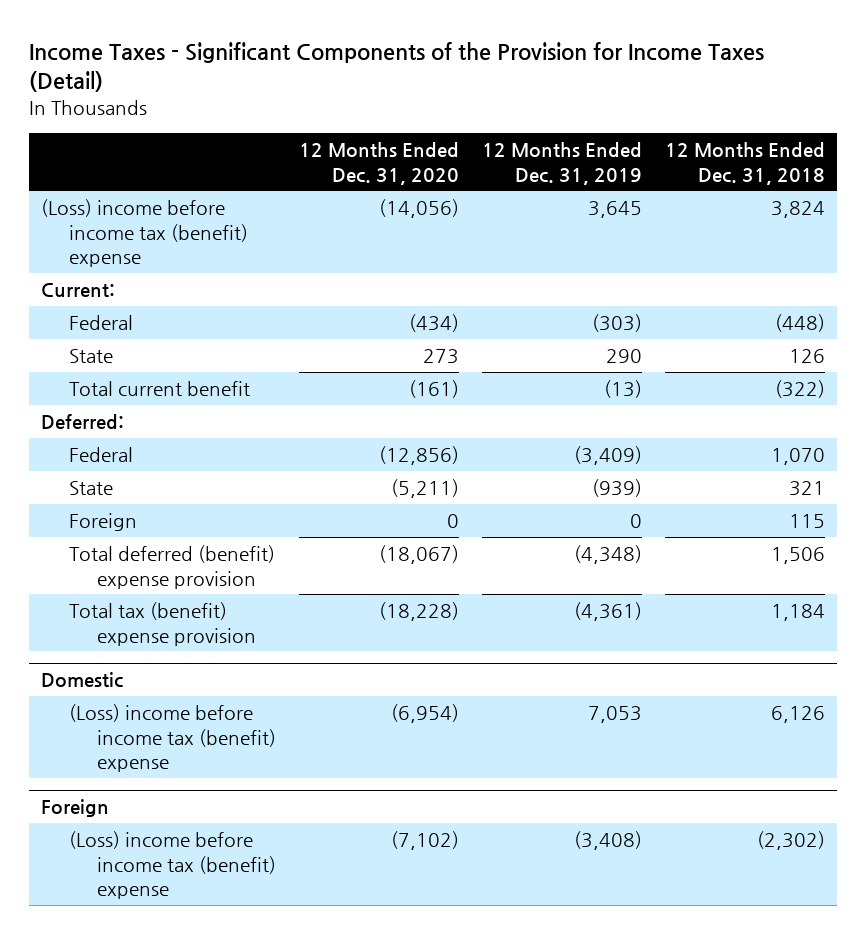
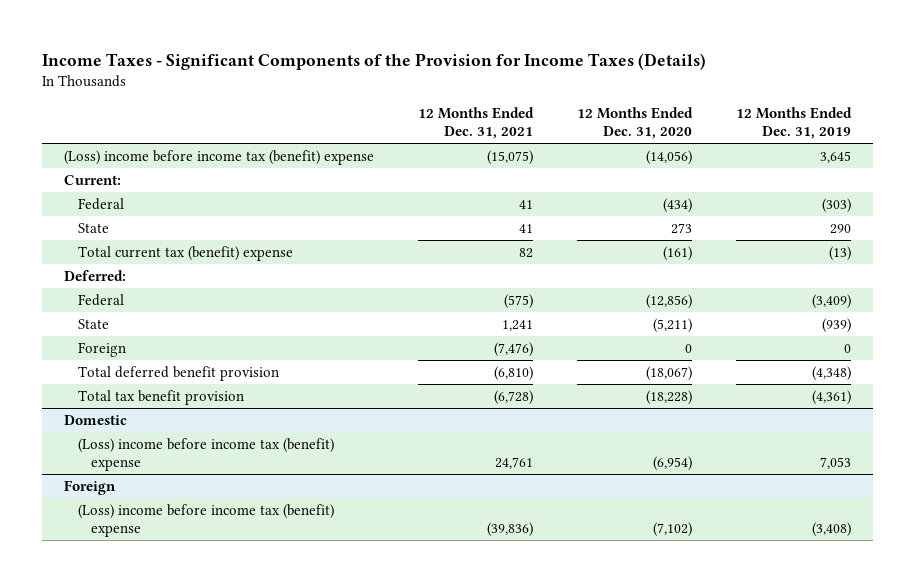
[29,41,765,93] Income Taxes - Significant Components of the Provision for Income Taxes (Detail) -> [42,52,707,70] Income Taxes - Significant Components of the Provision for Income Taxes (Details)
[665,142,826,185] 12 Months Ended Dec. 31, 2018 -> none
none -> [418,107,535,140] 12 Months Ended Dec. 31, 2021
[68,381,250,397] Total current benefit -> [77,245,293,261] Total current tax (benefit) expense
[68,545,275,589] Total deferred (benefit) expense provision -> [77,365,279,381] Total deferred benefit provision
[68,602,256,646] Total tax (benefit) expense provision -> [77,389,244,405] Total tax benefit provision

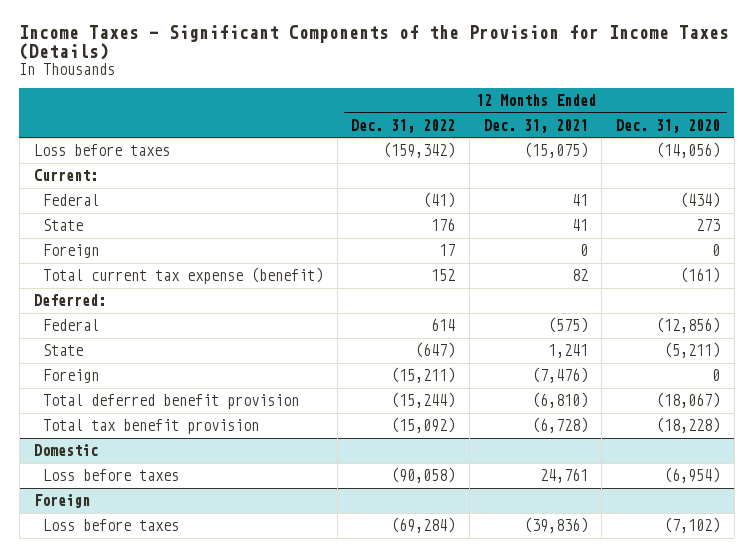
[736,107,853,140] 12 Months Ended Dec. 31, 2019 -> none
none -> [351,118,456,133] Dec. 31, 2022
[64,149,375,165] (Loss) income before income tax (benefit) expense -> [33,144,170,157] Loss before taxes
none -> [43,244,100,259] Foreign
[77,245,293,261] Total current tax (benefit) expense -> [43,267,324,285] Total current tax expense (benefit)
[77,437,334,471] (Loss) income before income tax (benefit) expense -> [43,469,180,482] Loss before taxes
[77,503,334,537] (Loss) income before income tax (benefit) expense -> [43,519,180,532] Loss before taxes

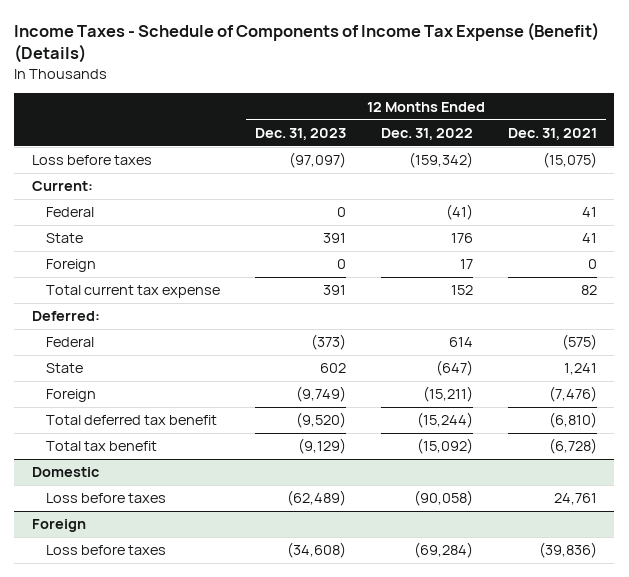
[19,24,730,61] Income Taxes - Significant Components of the Provision for Income Taxes (Details) -> [14,21,600,64] Income Taxes - Schedule of Components of Income Tax Expense (Benefit) (Details)
[616,118,721,133] Dec. 31, 2020 -> none
none -> [254,128,346,141] Dec. 31, 2023
[43,267,324,285] Total current tax expense (benefit) -> [45,285,220,299] Total current tax expense
[43,394,300,410] Total deferred benefit provision -> [45,415,217,426] Total deferred tax benefit
[43,419,260,435] Total tax benefit provision -> [45,441,157,452] Total tax benefit

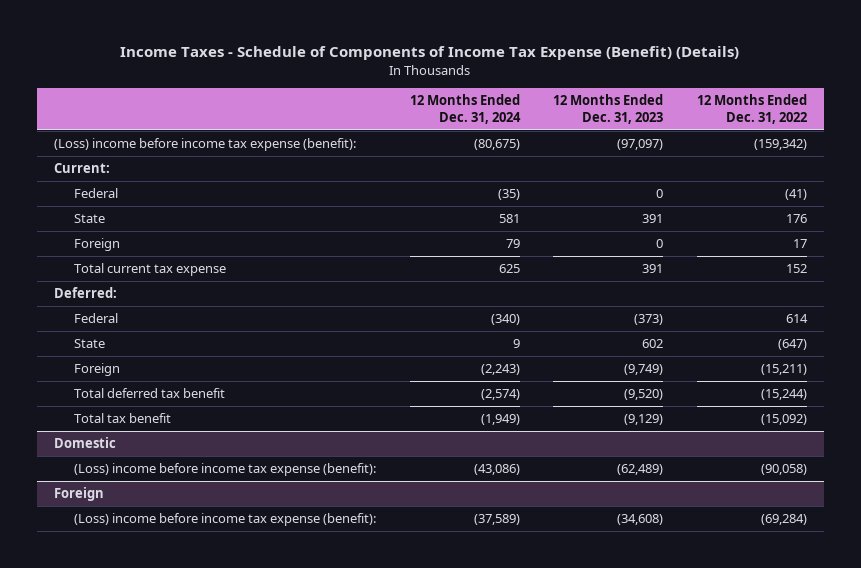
[507,128,597,141] Dec. 31, 2021 -> none
none -> [409,94,521,125] 12 Months Ended Dec. 31, 2024
[31,155,152,166] Loss before taxes -> [53,138,356,152] (Loss) income before income tax expense (benefit):
[45,493,166,504] Loss before taxes -> [73,463,376,477] (Loss) income before income tax expense (benefit):
[45,545,166,556] Loss before taxes -> [73,513,376,527] (Loss) income before income tax expense (benefit):

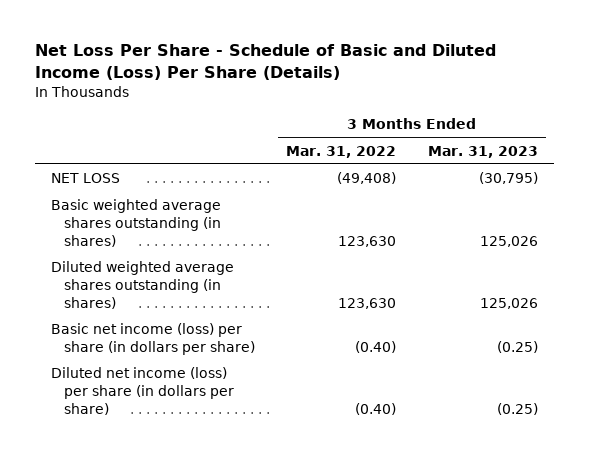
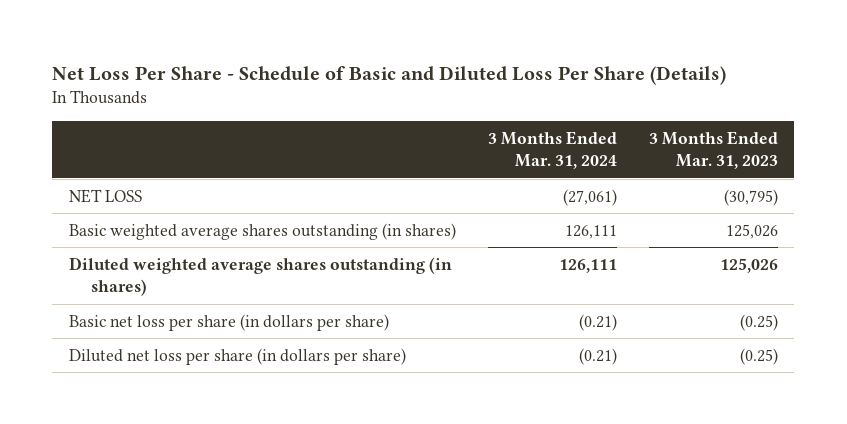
[34,44,496,80] Net Loss Per Share - Schedule of Basic and Diluted Income (Loss) Per Share (Details) -> [52,65,727,85] Net Loss Per Share - Schedule of Basic and Diluted Loss Per Share (Details)
[286,145,397,158] Mar. 31, 2022 -> none
none -> [487,130,617,170] 3 Months Ended Mar. 31, 2024
[50,323,255,355] Basic net income (loss) per share (in dollars per share) -> [68,313,389,331] Basic net loss per share (in dollars per share)
[50,367,234,415] Diluted net income (loss) per share (in dollars per share) -> [68,347,406,365] Diluted net loss per share (in dollars per share)

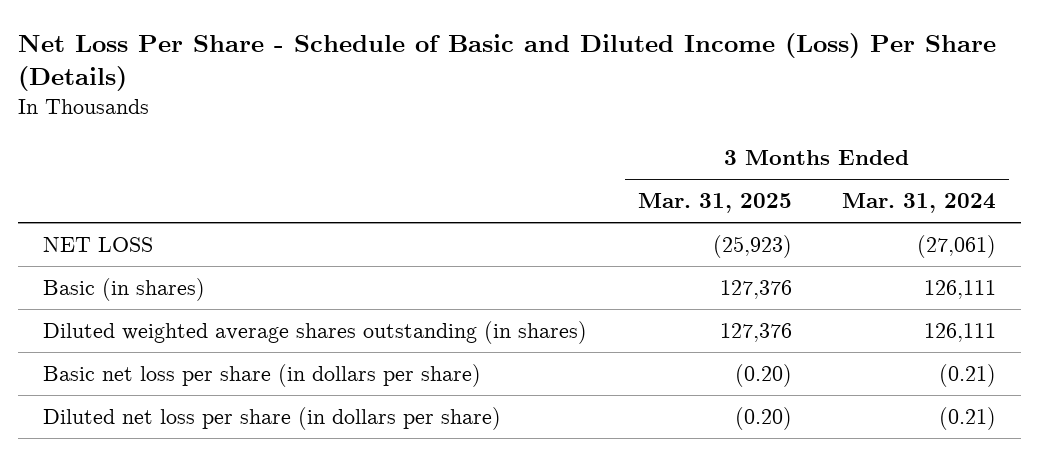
[52,65,727,85] Net Loss Per Share - Schedule of Basic and Diluted Loss Per Share (Details) -> [18,32,997,92] Net Loss Per Share - Schedule of Basic and Diluted Income (Loss) Per Share (Details)
[649,130,779,170] 3 Months Ended Mar. 31, 2023 -> none
none -> [637,193,792,214] Mar. 31, 2025
[68,222,456,240] Basic weighted average shares outstanding (in shares) -> [43,278,206,302] Basic (in shares)

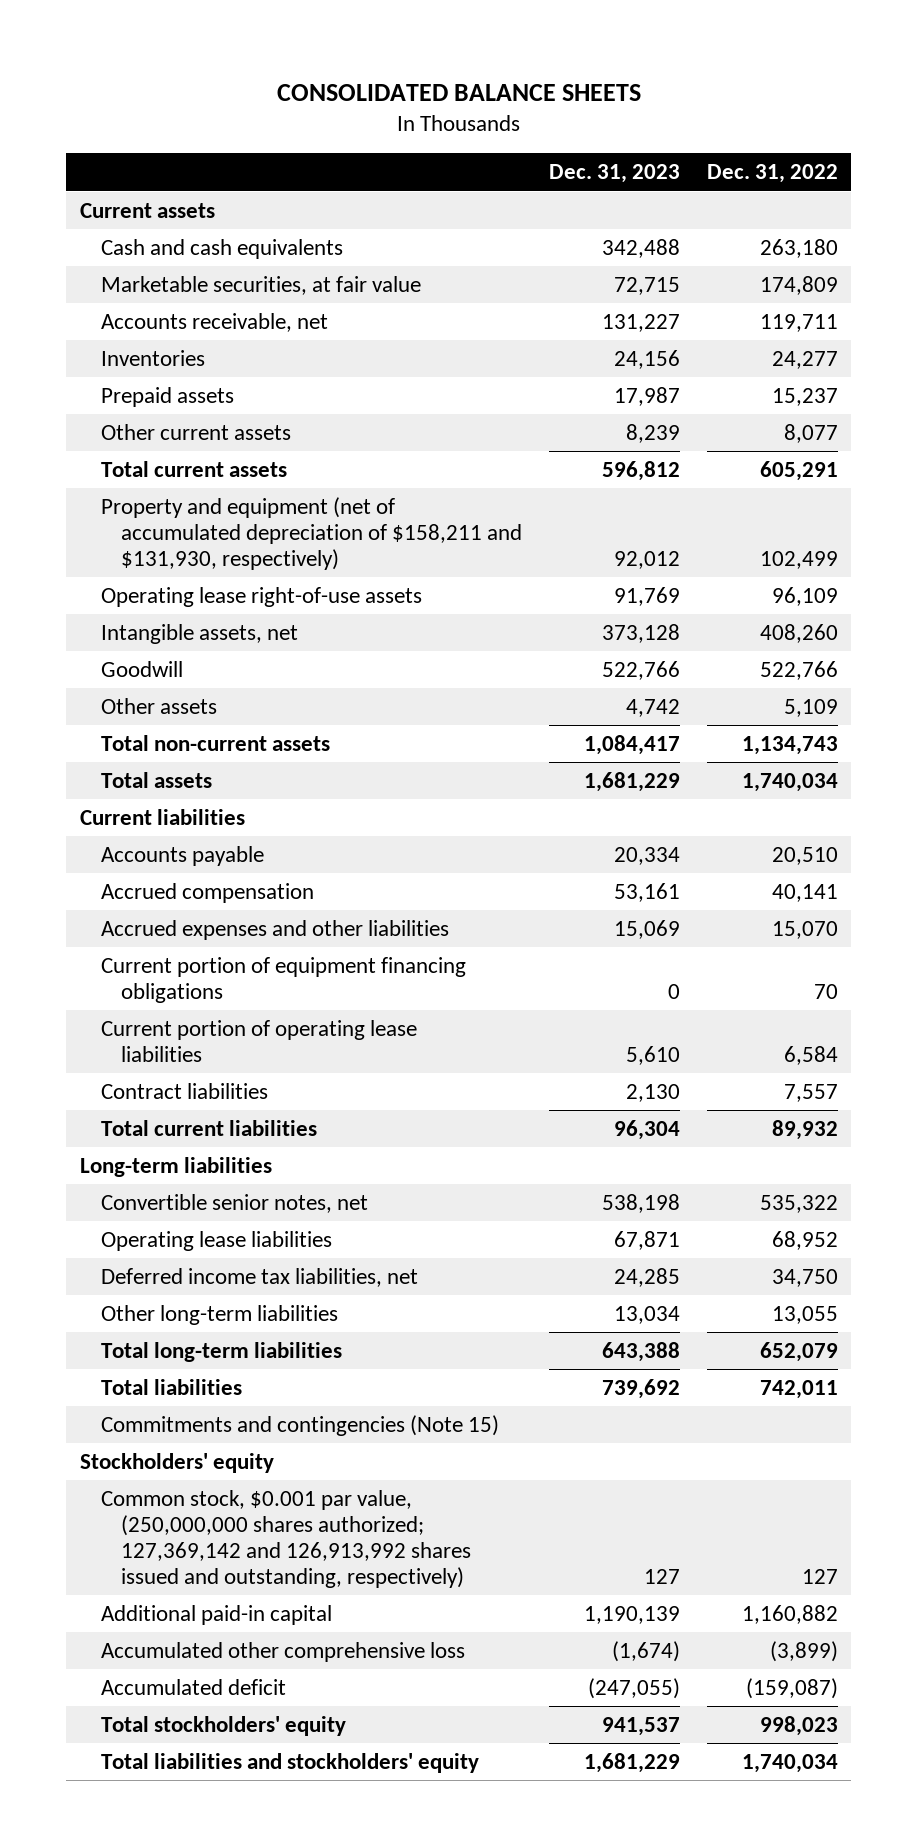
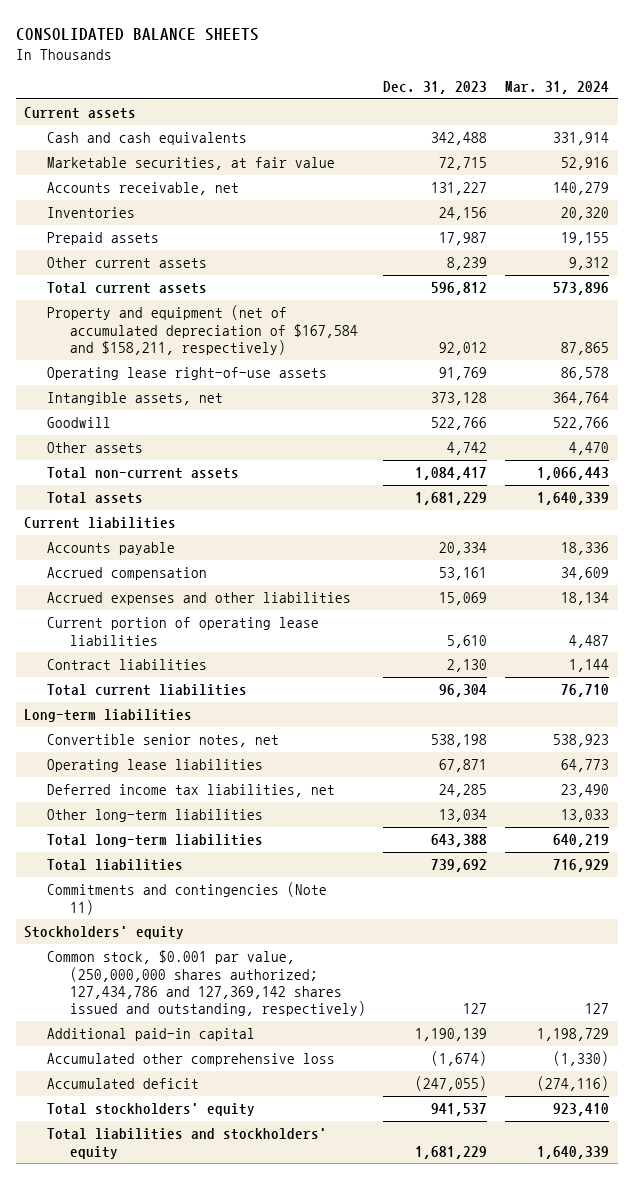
[706,164,838,184] Dec. 31, 2022 -> none
none -> [505,81,610,95] Mar. 31, 2024
[100,496,523,571] Property and equipment (net of accumulated depreciation of $158,211 and $131,930, respectively) -> [47,305,358,355] Property and equipment (net of accumulated depreciation of $167,584 and $158,211, respectively)
[100,956,466,1003] Current portion of equipment financing obligations -> none
[100,1414,499,1436] Commitments and contingencies (Note 15) -> [47,882,328,915] Commitments and contingencies (Note 11)
[100,1489,472,1589] Common stock, $0.001 par value, (250,000,000 shares authorized; 127,369,142 and 126,913,992 shares issued and outstanding, respectively) -> [47,950,366,1017] Common stock, $0.001 par value, (250,000,000 shares authorized; 127,434,786 and 127,369,142 shares issued and outstanding, respectively)

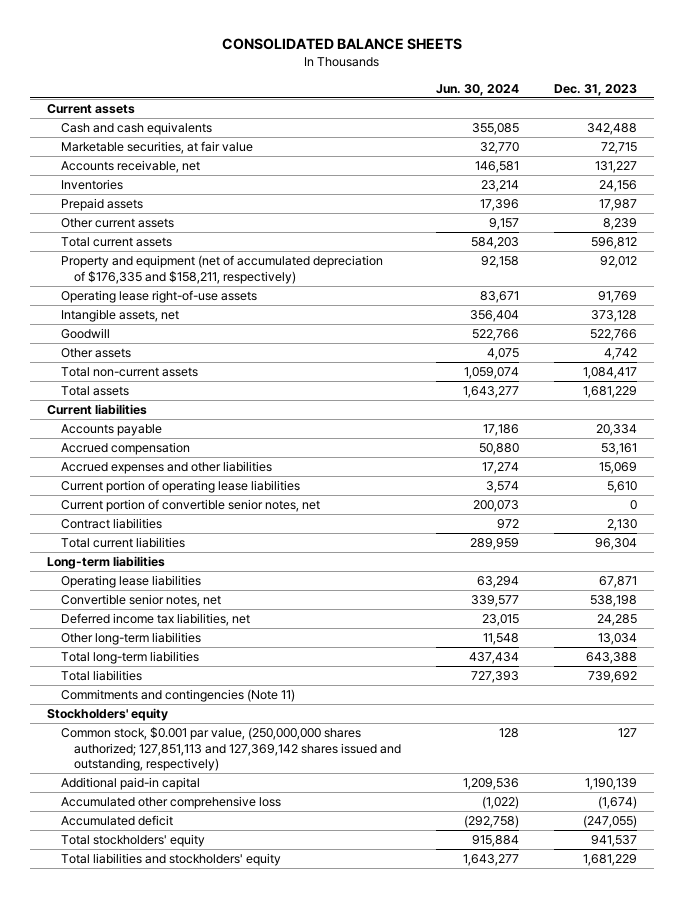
[505,81,610,95] Mar. 31, 2024 -> none
none -> [436,83,520,96] Jun. 30, 2024
[47,305,358,355] Property and equipment (net of accumulated depreciation of $167,584 and $158,211, respectively) -> [60,254,383,284] Property and equipment (net of accumulated depreciation of $176,335 and $158,211, respectively)
none -> [60,498,320,512] Current portion of convertible senior notes, net
[47,734,280,748] Convertible senior notes, net -> [60,593,221,607] Convertible senior notes, net
[47,950,366,1017] Common stock, $0.001 par value, (250,000,000 shares authorized; 127,434,786 and 127,369,142 shares issued and outstanding, respectively) -> [60,726,402,772] Common stock, $0.001 par value, (250,000,000 shares authorized; 127,851,113 and 127,369,142 shares issued and outstanding, respectively)

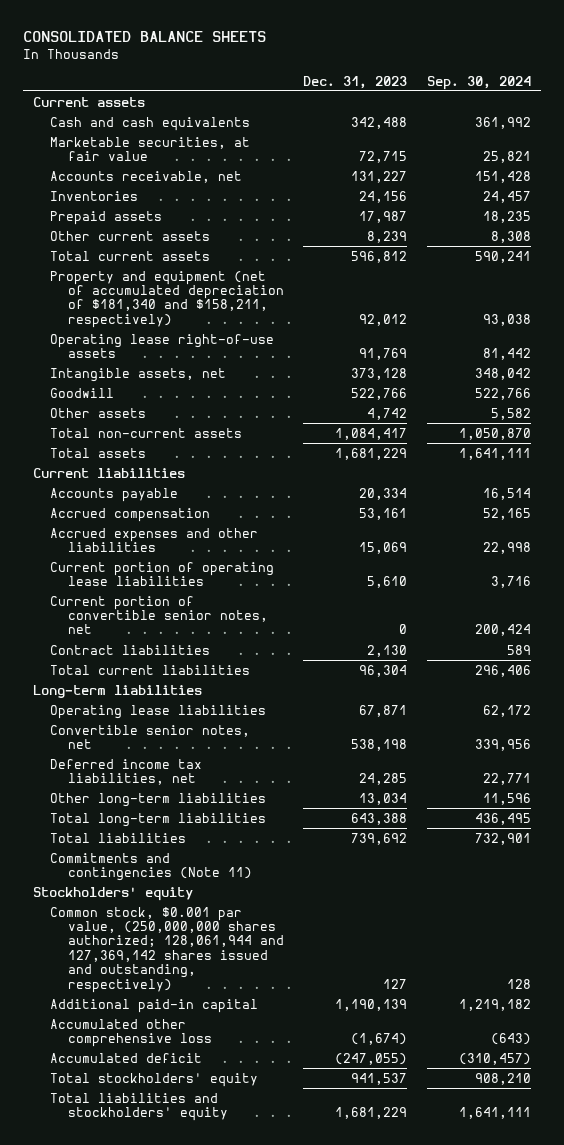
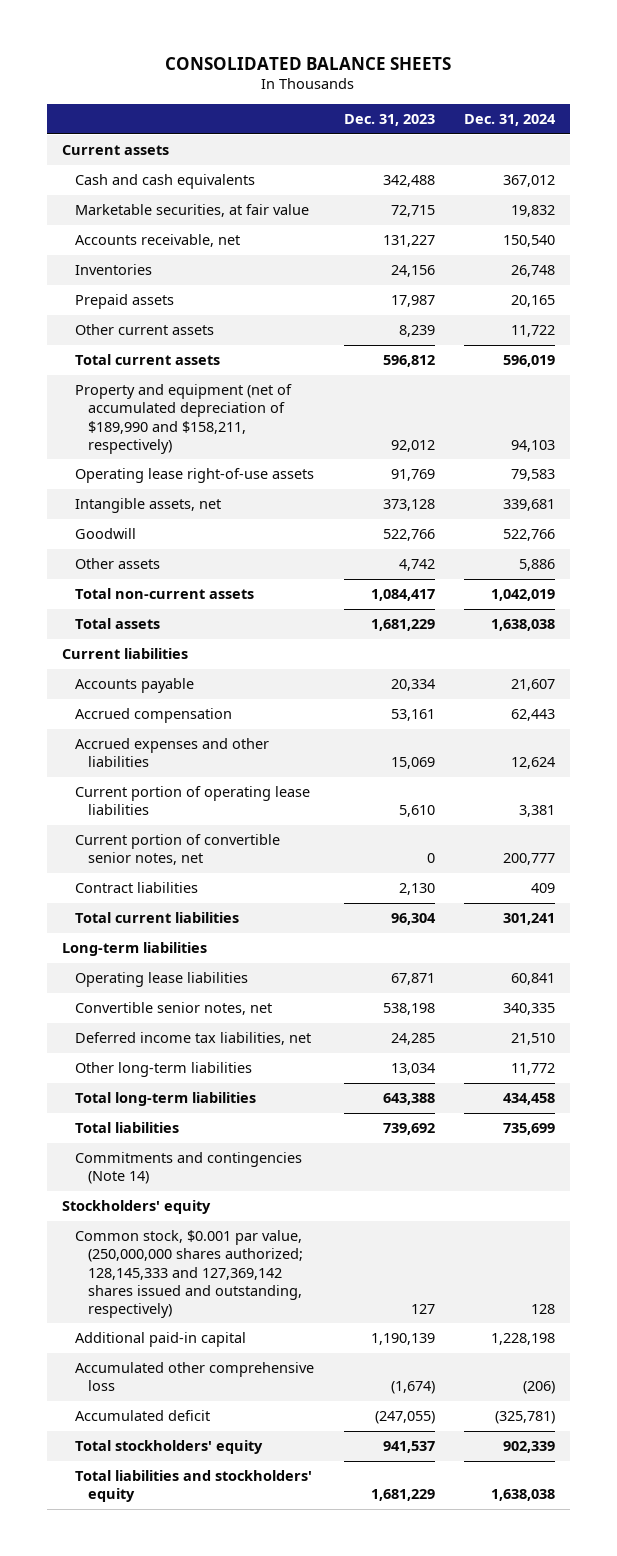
[427,75,532,90] Sep. 30, 2024 -> none
none -> [464,114,557,127] Dec. 31, 2024
[50,270,284,328] Property and equipment (net of accumulated depreciation of $181,340 and $158,211, respectively) -> [74,384,292,454] Property and equipment (net of accumulated depreciation of $189,990 and $158,211, respectively)
[50,852,252,882] Commitments and contingencies (Note 11) -> [74,1152,302,1185] Commitments and contingencies (Note 14)
[50,906,284,993] Common stock, $0.001 par value, (250,000,000 shares authorized; 128,061,944 and 127,369,142 shares issued and outstanding, respectively) -> [74,1230,304,1318] Common stock, $0.001 par value, (250,000,000 shares authorized; 128,145,333 and 127,369,142 shares issued and outstanding, respectively)

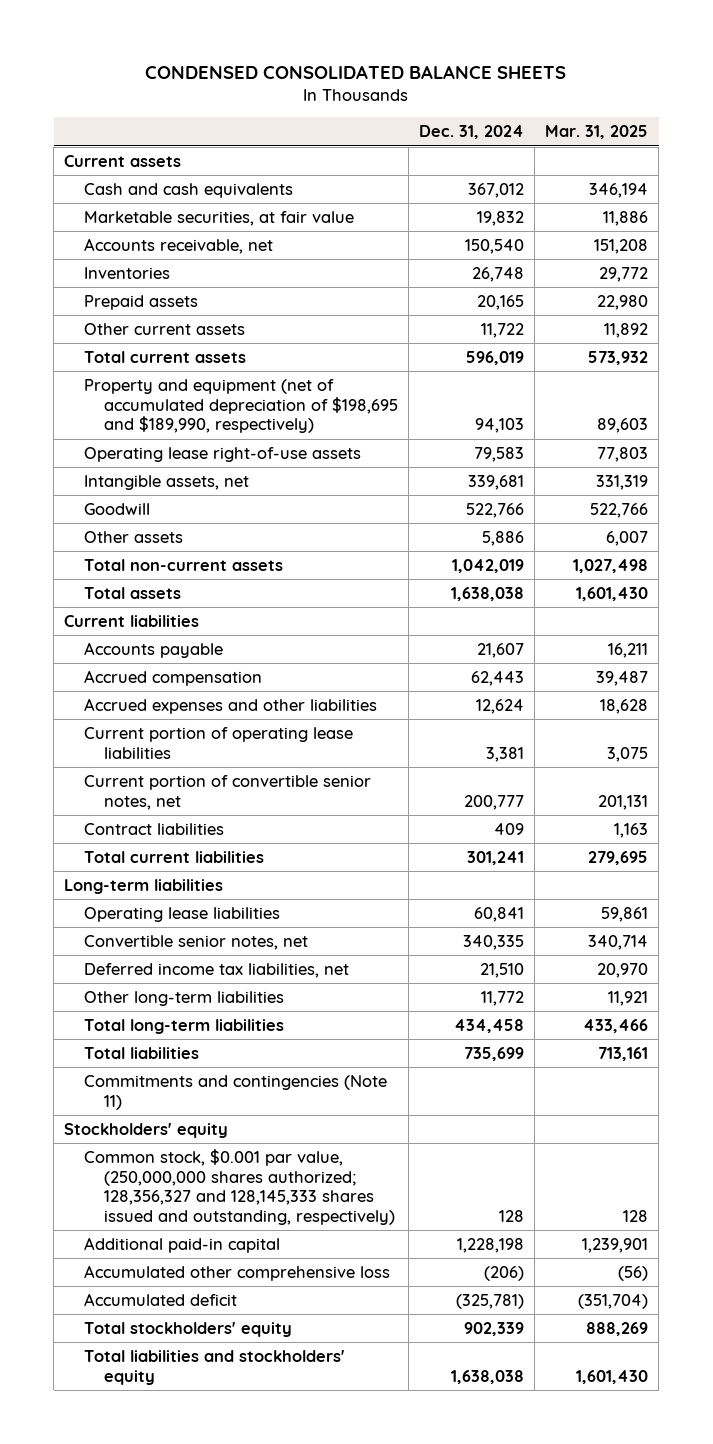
[165,56,452,70] CONSOLIDATED BALANCE SHEETS -> [145,64,567,79] CONDENSED CONSOLIDATED BALANCE SHEETS
[343,114,435,127] Dec. 31, 2023 -> none
none -> [545,125,649,140] Mar. 31, 2025
[74,384,292,454] Property and equipment (net of accumulated depreciation of $189,990 and $158,211, respectively) -> [84,379,399,434] Property and equipment (net of accumulated depreciation of $198,695 and $189,990, respectively)
[74,1152,302,1185] Commitments and contingencies (Note 14) -> [84,1075,388,1110] Commitments and contingencies (Note 11)
[74,1230,304,1318] Common stock, $0.001 par value, (250,000,000 shares authorized; 128,145,333 and 127,369,142 shares issued and outstanding, respectively) -> [84,1149,396,1225] Common stock, $0.001 par value, (250,000,000 shares authorized; 128,356,327 and 128,145,333 shares issued and outstanding, respectively)

